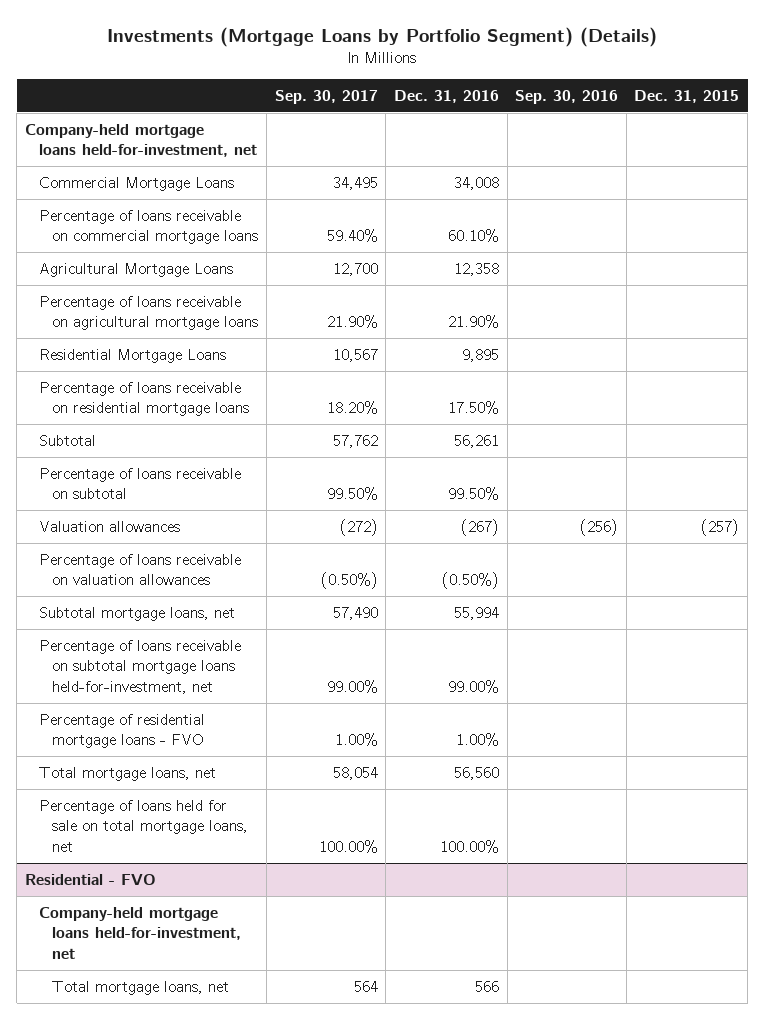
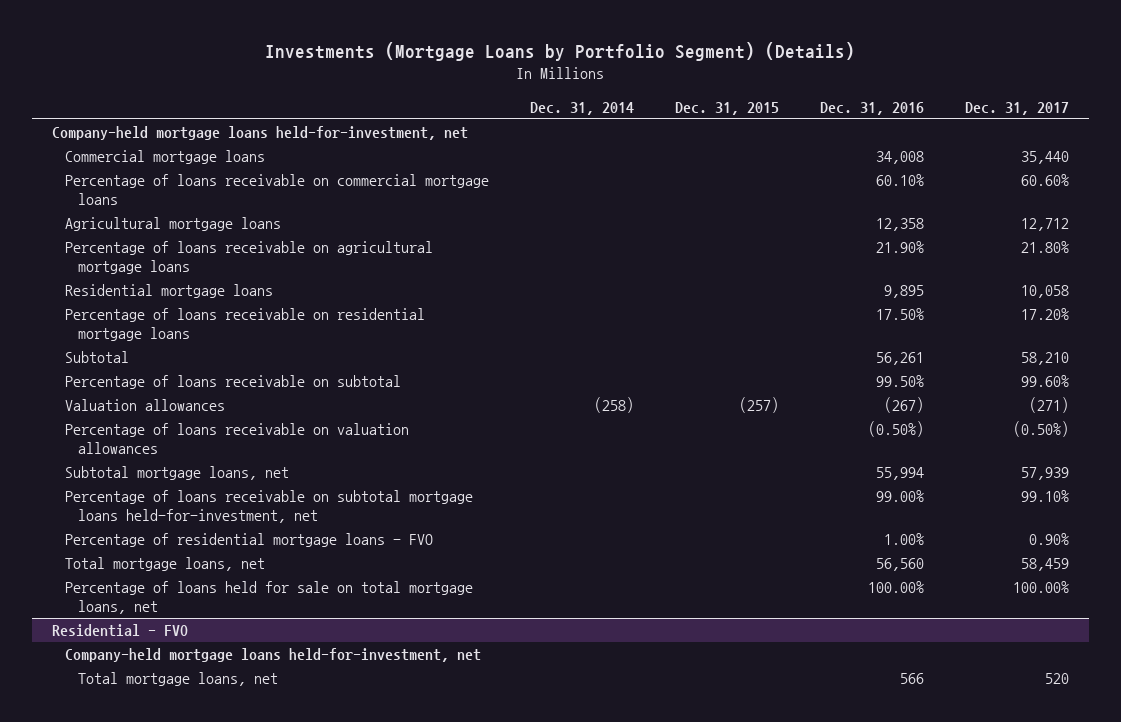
[274,89,378,104] Sep. 30, 2017 -> none
[515,89,619,104] Sep. 30, 2016 -> none
none -> [529,101,634,115] Dec. 31, 2014
none -> [964,101,1069,115] Dec. 31, 2017
[38,176,234,191] Commercial Mortgage Loans -> [64,150,265,165] Commercial mortgage loans
[38,262,233,277] Agricultural Mortgage Loans -> [64,217,281,232] Agricultural mortgage loans
[38,348,226,363] Residential Mortgage Loans -> [64,284,273,299] Residential mortgage loans

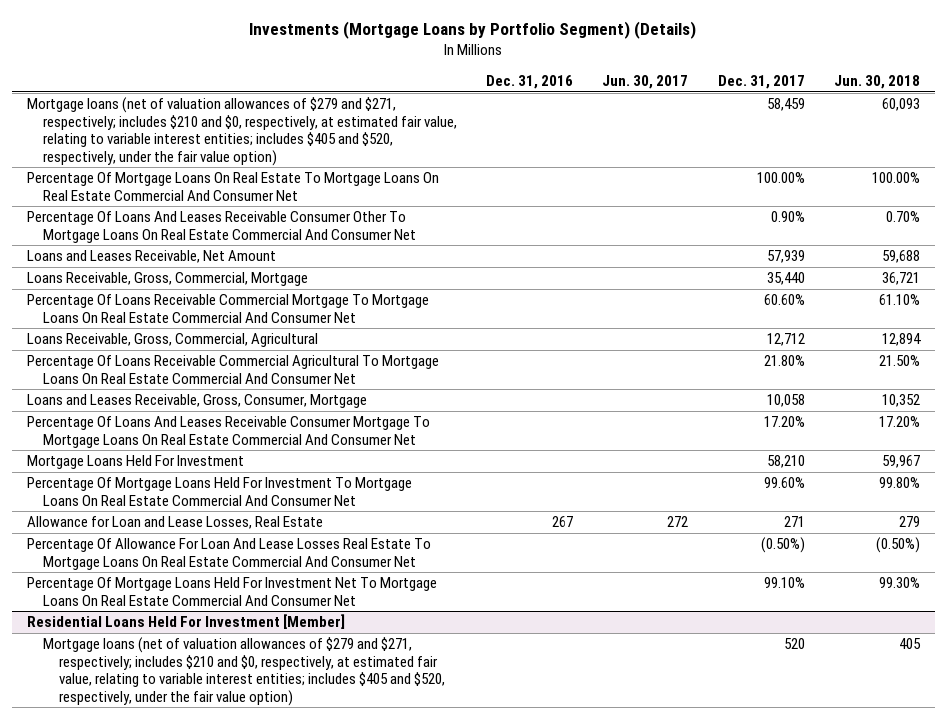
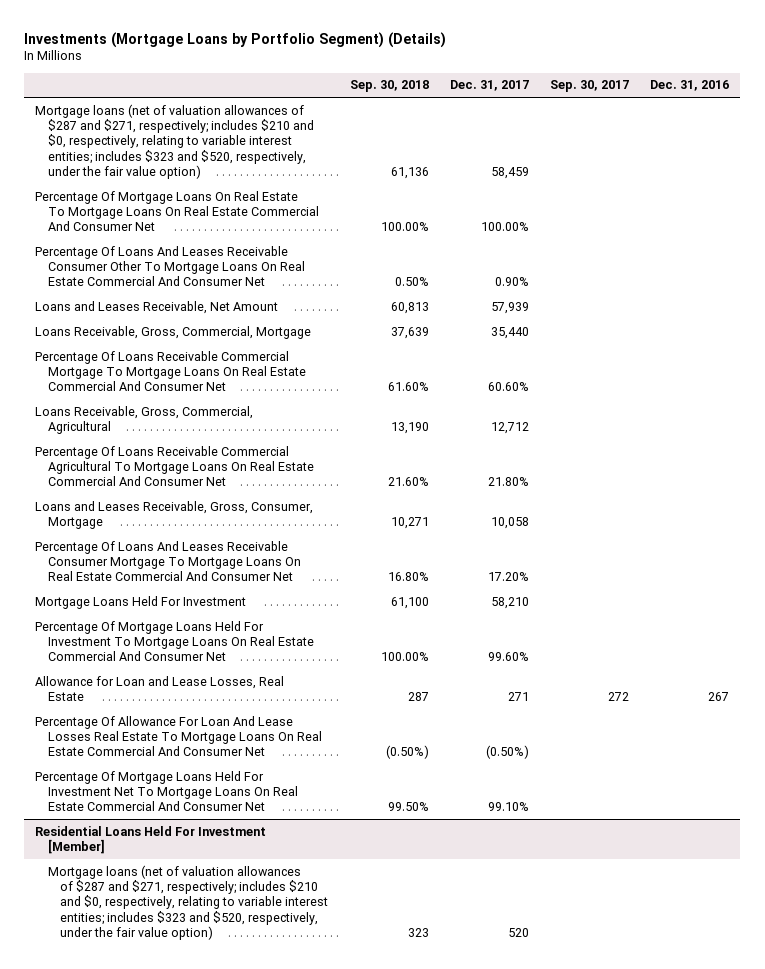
[602,75,689,90] Jun. 30, 2017 -> none
[834,75,921,90] Jun. 30, 2018 -> none
none -> [349,80,429,93] Sep. 30, 2018
none -> [550,80,630,93] Sep. 30, 2017
[26,97,457,166] Mortgage loans (net of valuation allowances of $279 and $271, respectively; includes $210 and $0, respectively, at estimated fair value, relating to variable interest entities; includes $405 and $520, respectively, under the fair value option) -> [35,103,314,180] Mortgage loans (net of valuation allowances of $287 and $271, respectively; includes $210 and $0, respectively, relating to variable interest entities; includes $323 and $520, respectively, under the fair value option)
[42,637,446,706] Mortgage loans (net of valuation allowances of $279 and $271, respectively; includes $210 and $0, respectively, at estimated fair value, relating to variable interest entities; includes $405 and $520, respectively, under the fair value option) -> [47,864,329,941] Mortgage loans (net of valuation allowances of $287 and $271, respectively; includes $210 and $0, respectively, relating to variable interest entities; includes $323 and $520, respectively, under the fair value option)

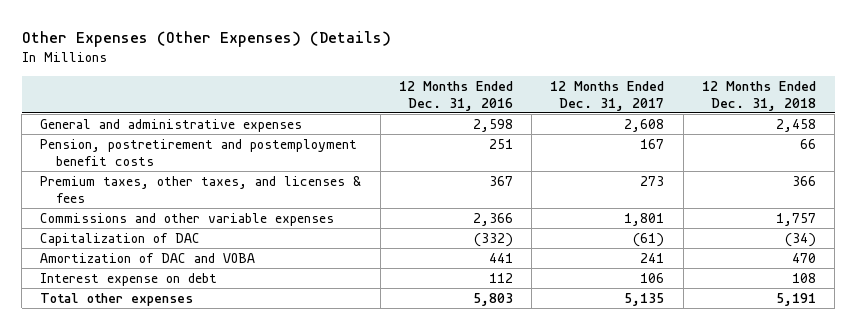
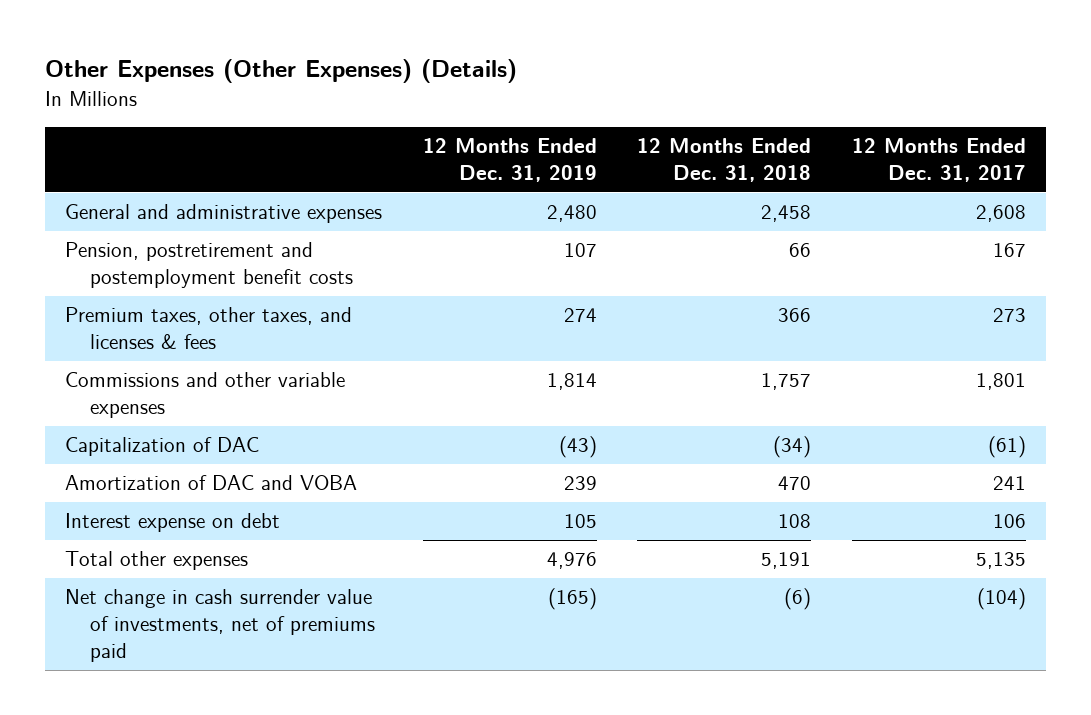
[398,80,513,111] 12 Months Ended Dec. 31, 2016 -> none
none -> [422,138,597,183] 12 Months Ended Dec. 31, 2019
none -> [65,589,375,663] Net change in cash surrender value of investments, net of premiums paid

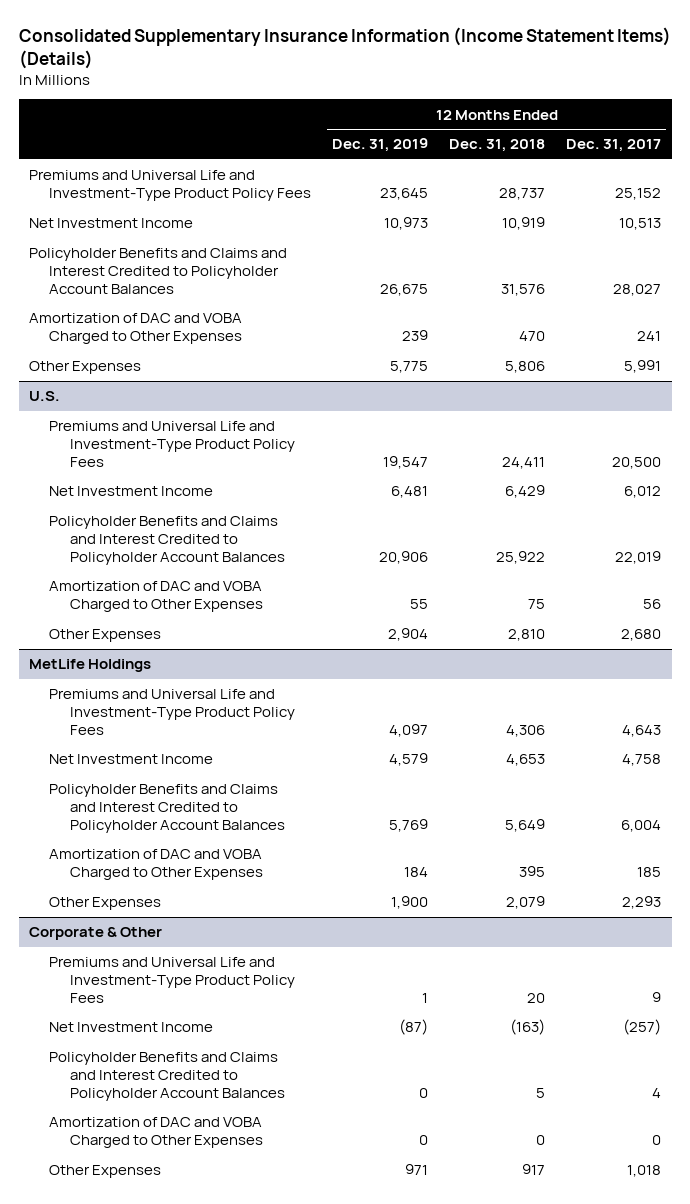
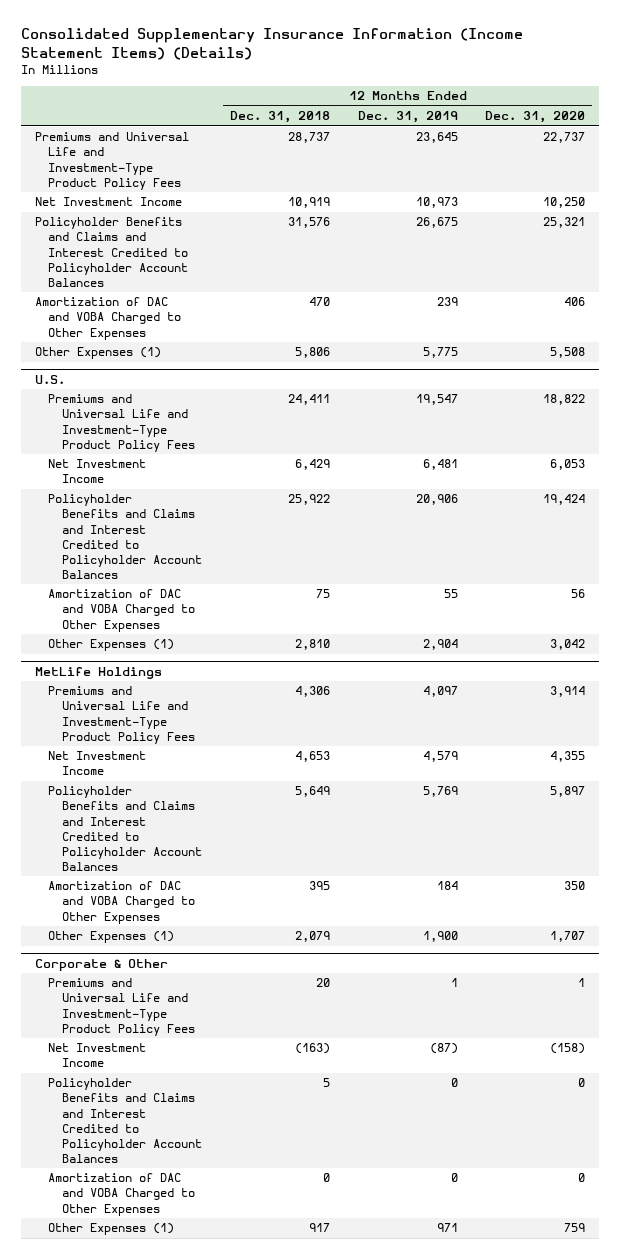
[566,139,662,153] Dec. 31, 2017 -> none
none -> [485,111,586,124] Dec. 31, 2020
[29,361,142,375] Other Expenses -> [34,347,161,360] Other Expenses (1)
[49,629,162,643] Other Expenses -> [48,639,175,652] Other Expenses (1)
[49,897,162,911] Other Expenses -> [48,931,175,944] Other Expenses (1)
[49,1165,162,1179] Other Expenses -> [48,1223,175,1236] Other Expenses (1)

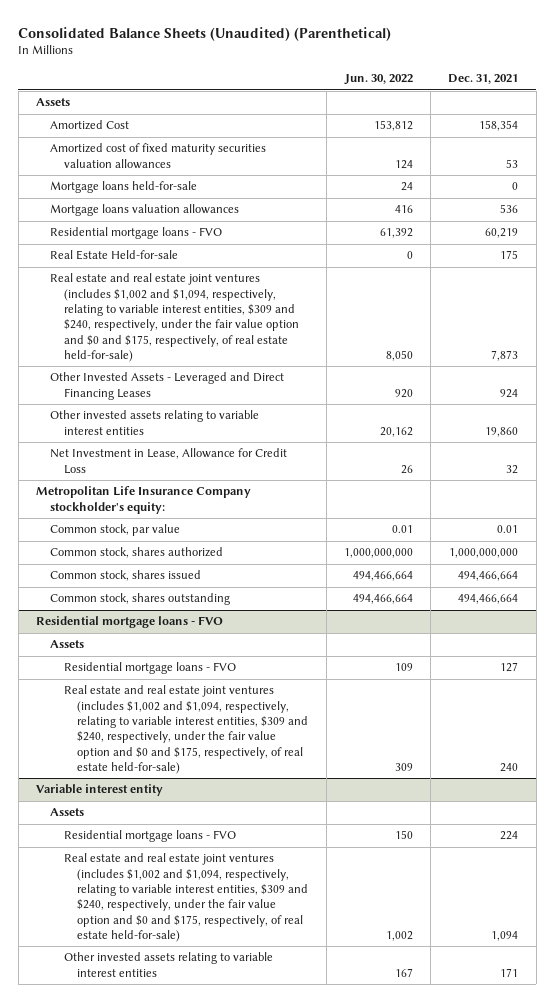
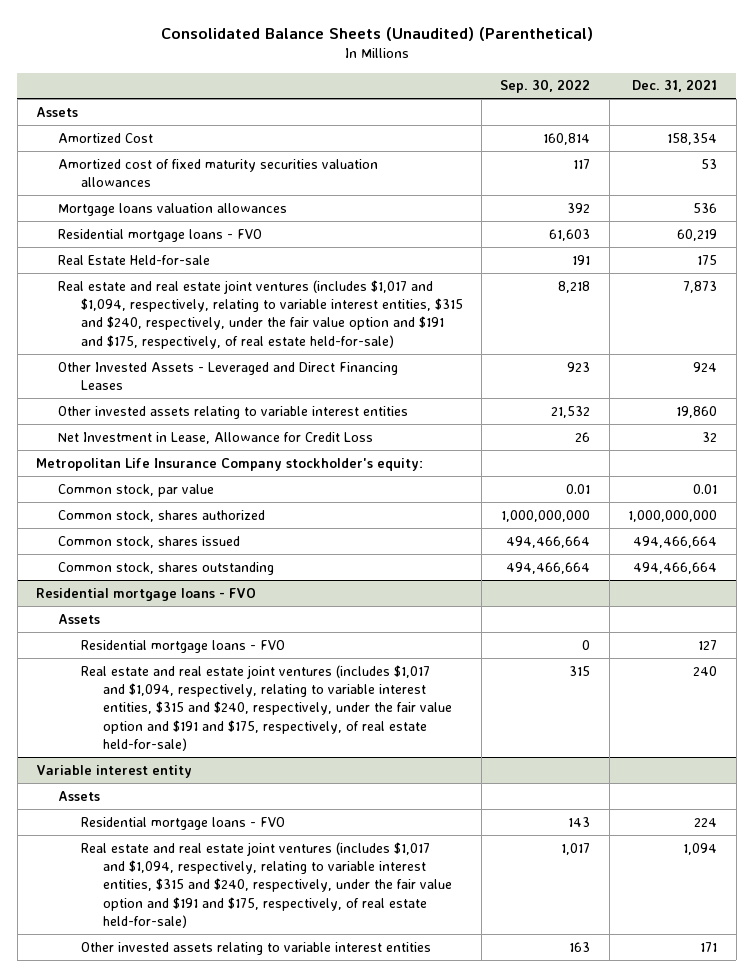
[343,74,413,86] Jun. 30, 2022 -> none
none -> [500,79,591,94] Sep. 30, 2022
[49,181,197,194] Mortgage loans held-for-sale -> none
[49,273,299,363] Real estate and real estate joint ventures (includes $1,002 and $1,094, respectively, relating to variable interest entities, $309 and $240, respectively, under the fair value option and $0 and $175, respectively, of real estate held-for-sale) -> [58,279,463,349] Real estate and real estate joint ventures (includes $1,017 and $1,094, respectively, relating to variable interest entities, $315 and $240, respectively, under the fair value option and $191 and $175, respectively, of real estate held-for-sale)
[63,685,309,775] Real estate and real estate joint ventures (includes $1,002 and $1,094, respectively, relating to variable interest entities, $309 and $240, respectively, under the fair value option and $0 and $175, respectively, of real estate held-for-sale) -> [80,664,453,752] Real estate and real estate joint ventures (includes $1,017 and $1,094, respectively, relating to variable interest entities, $315 and $240, respectively, under the fair value option and $191 and $175, respectively, of real estate held-for-sale)
[63,853,309,943] Real estate and real estate joint ventures (includes $1,002 and $1,094, respectively, relating to variable interest entities, $309 and $240, respectively, under the fair value option and $0 and $175, respectively, of real estate held-for-sale) -> [80,841,453,929] Real estate and real estate joint ventures (includes $1,017 and $1,094, respectively, relating to variable interest entities, $315 and $240, respectively, under the fair value option and $191 and $175, respectively, of real estate held-for-sale)

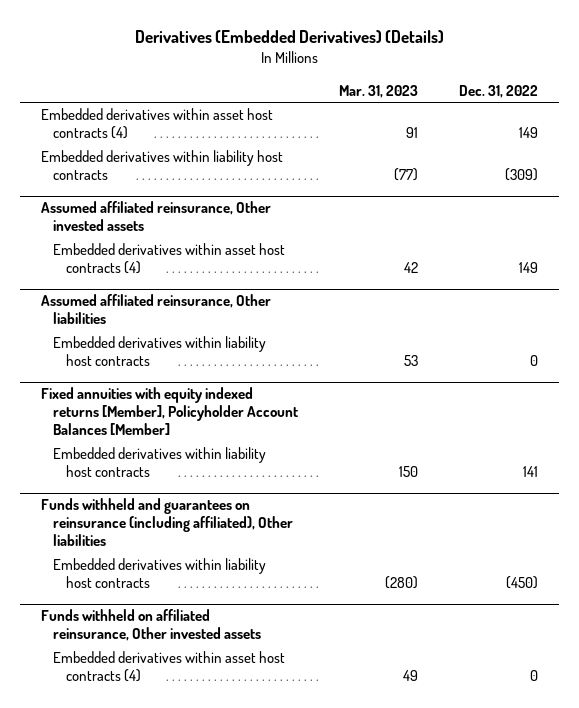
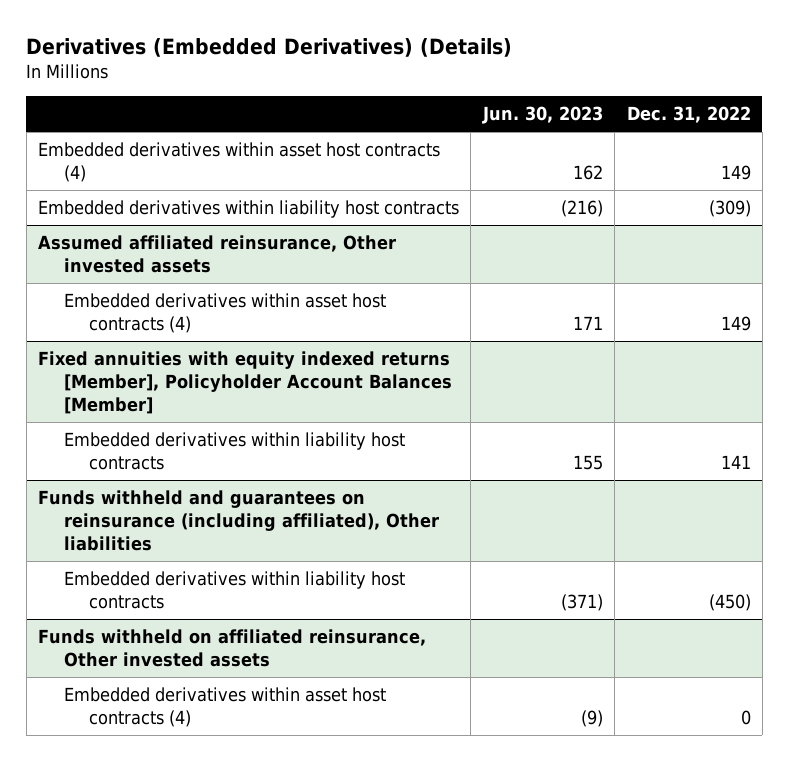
[339,84,419,98] Mar. 31, 2023 -> none
none -> [481,106,603,125] Jun. 30, 2023
[40,294,271,325] Assumed affiliated reinsurance, Other liabilities -> none
[53,336,267,367] Embedded derivatives within liability host contracts -> none

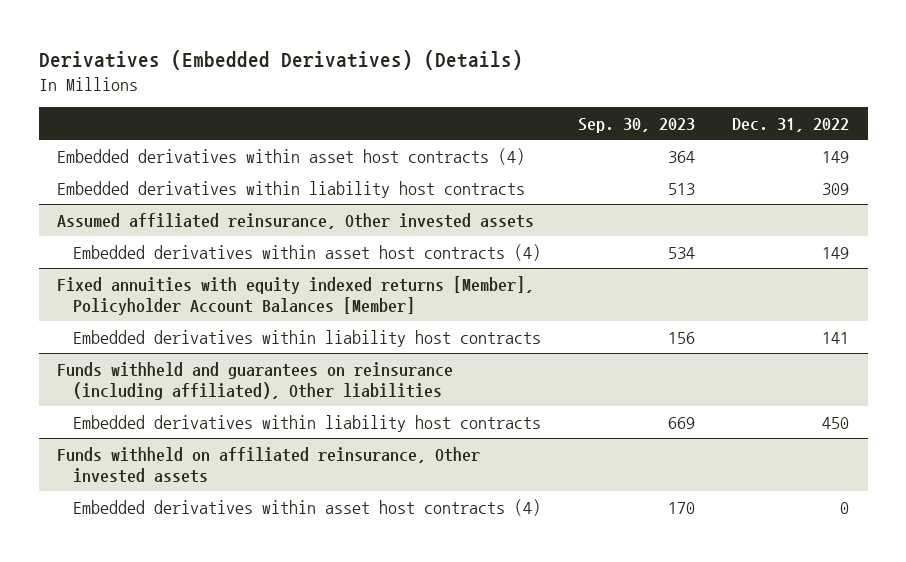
[481,106,603,125] Jun. 30, 2023 -> none
none -> [577,118,695,134] Sep. 30, 2023
[708,199,751,217] (309) -> [821,182,849,195] 309
[708,594,751,612] (450) -> [821,416,849,429] 450

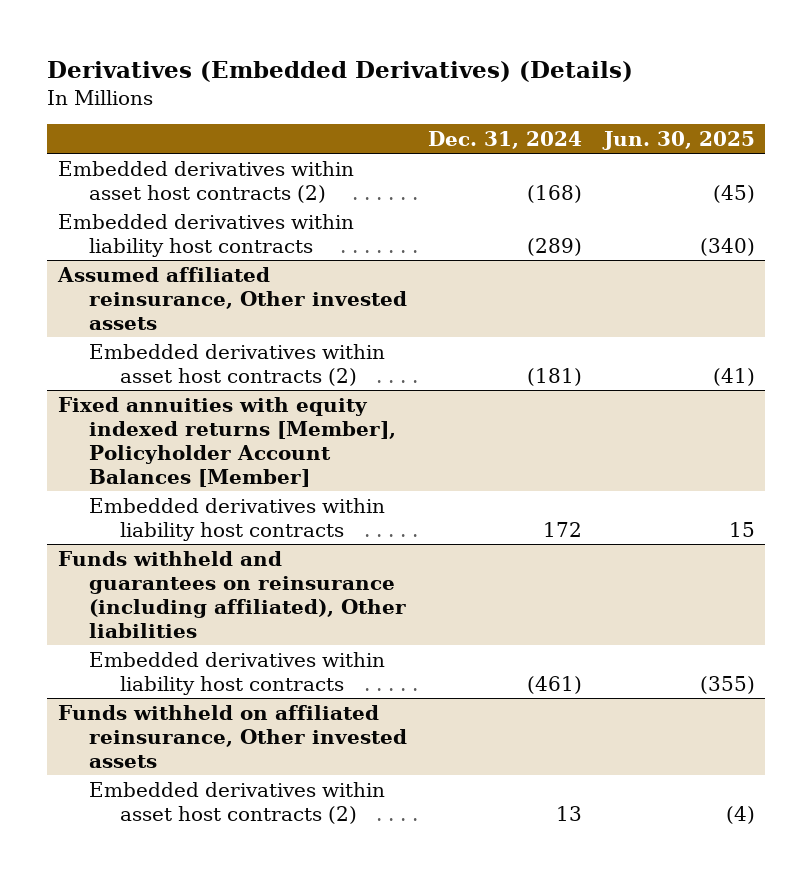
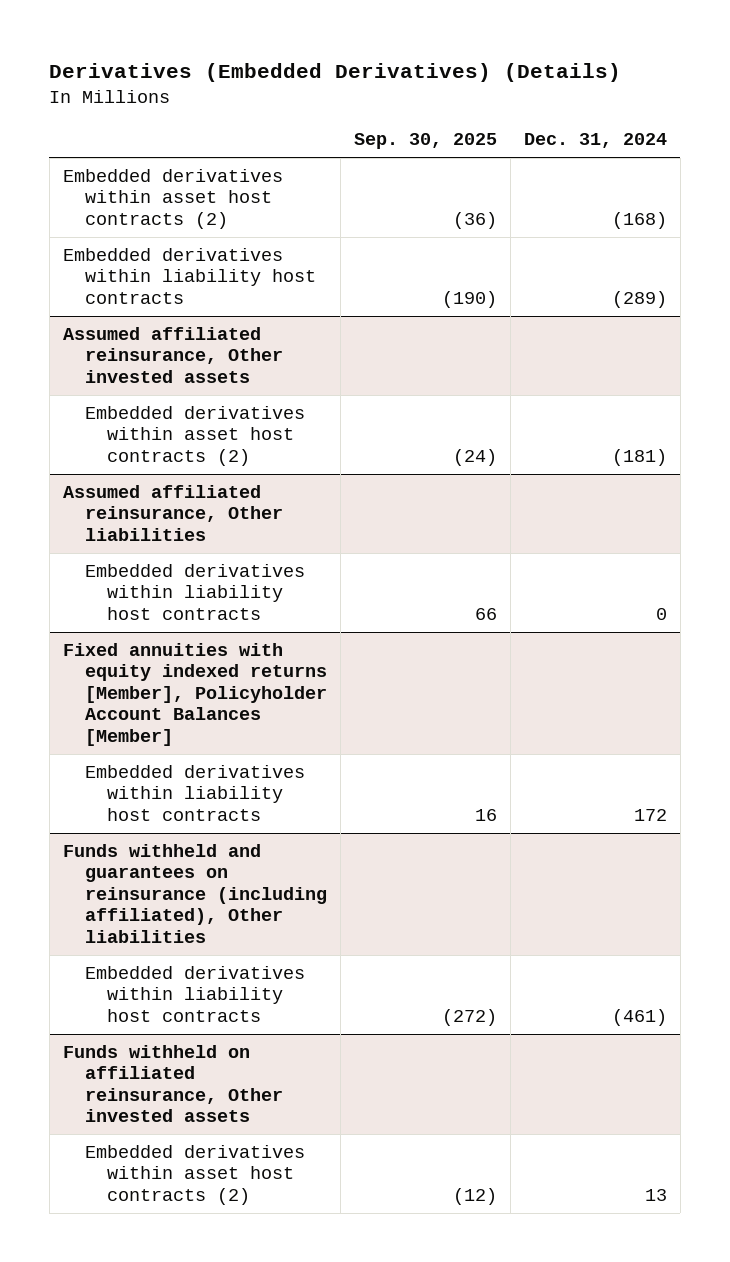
[601,131,755,151] Jun. 30, 2025 -> none
none -> [353,133,497,150] Sep. 30, 2025
none -> [62,484,283,541] Assumed affiliated reinsurance, Other liabilities
none -> [84,563,305,620] Embedded derivatives within liability host contracts

